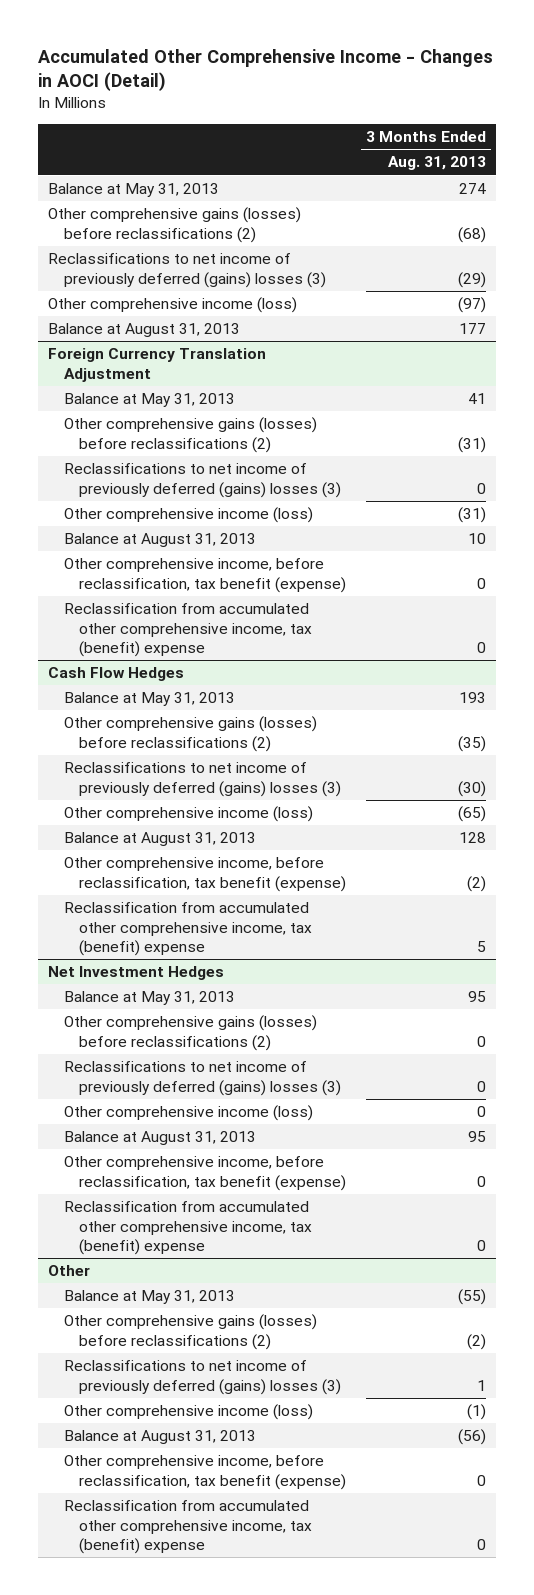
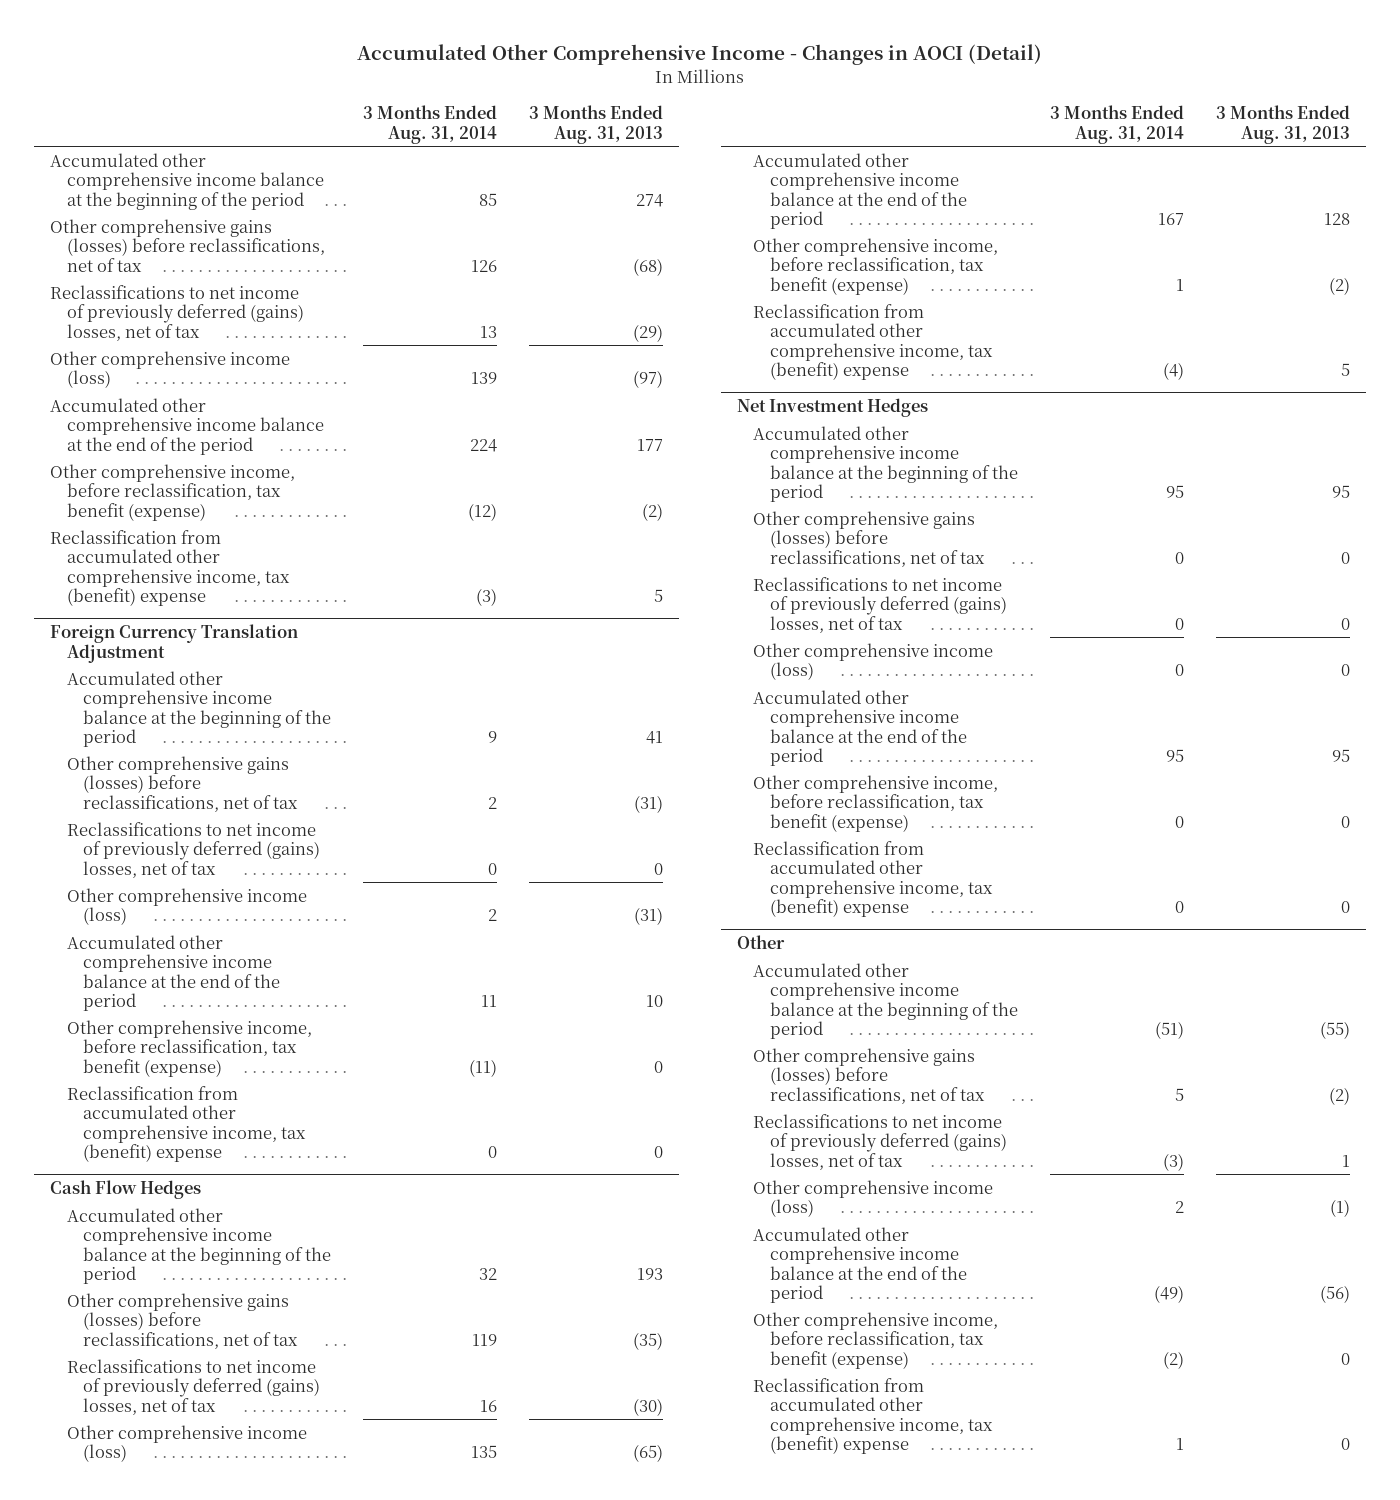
none -> [363,105,498,144] 3 Months Ended Aug. 31, 2014
[48,183,220,198] Balance at May 31, 2013 -> [50,152,324,210] Accumulated other comprehensive income balance at the beginning of the period
[48,207,302,243] Other comprehensive gains (losses) before reclassifications (2) -> [50,218,325,272] Other comprehensive gains (losses) before reclassifications, net of tax
[48,253,326,288] Reclassifications to net income of previously deferred (gains) losses (3) -> [50,284,304,341] Reclassifications to net income of previously deferred (gains) losses, net of tax
[48,323,241,338] Balance at August 31, 2013 -> [50,397,324,455] Accumulated other comprehensive income balance at the end of the period
none -> [50,463,296,521] Other comprehensive income, before reclassification, tax benefit (expense)
none -> [50,529,290,606] Reclassification from accumulated other comprehensive income, tax (benefit) expense
[63,393,235,408] Balance at May 31, 2013 -> [66,670,332,747] Accumulated other comprehensive income balance at the beginning of the period
[63,417,317,453] Other comprehensive gains (losses) before reclassifications (2) -> [66,755,299,812] Other comprehensive gains (losses) before reclassifications, net of tax
[63,463,341,498] Reclassifications to net income of previously deferred (gains) losses (3) -> [66,821,321,878] Reclassifications to net income of previously deferred (gains) losses, net of tax
[63,533,256,548] Balance at August 31, 2013 -> [66,934,281,1011] Accumulated other comprehensive income balance at the end of the period
[63,692,235,707] Balance at May 31, 2013 -> [66,1207,332,1284] Accumulated other comprehensive income balance at the beginning of the period
[63,716,317,752] Other comprehensive gains (losses) before reclassifications (2) -> [66,1292,299,1349] Other comprehensive gains (losses) before reclassifications, net of tax
[63,762,341,797] Reclassifications to net income of previously deferred (gains) losses (3) -> [66,1358,321,1415] Reclassifications to net income of previously deferred (gains) losses, net of tax
[63,832,256,847] Balance at August 31, 2013 -> [753,152,967,229] Accumulated other comprehensive income balance at the end of the period
[63,991,235,1006] Balance at May 31, 2013 -> [753,425,1018,502] Accumulated other comprehensive income balance at the beginning of the period
[63,1015,317,1051] Other comprehensive gains (losses) before reclassifications (2) -> [753,510,985,567] Other comprehensive gains (losses) before reclassifications, net of tax
[63,1061,341,1096] Reclassifications to net income of previously deferred (gains) losses (3) -> [753,576,1007,633] Reclassifications to net income of previously deferred (gains) losses, net of tax
[63,1131,256,1146] Balance at August 31, 2013 -> [753,689,967,766] Accumulated other comprehensive income balance at the end of the period
[63,1290,235,1305] Balance at May 31, 2013 -> [753,962,1018,1039] Accumulated other comprehensive income balance at the beginning of the period
[63,1314,317,1350] Other comprehensive gains (losses) before reclassifications (2) -> [753,1047,985,1104] Other comprehensive gains (losses) before reclassifications, net of tax
[63,1360,341,1395] Reclassifications to net income of previously deferred (gains) losses (3) -> [753,1113,1007,1170] Reclassifications to net income of previously deferred (gains) losses, net of tax
[63,1430,256,1445] Balance at August 31, 2013 -> [753,1226,967,1303] Accumulated other comprehensive income balance at the end of the period

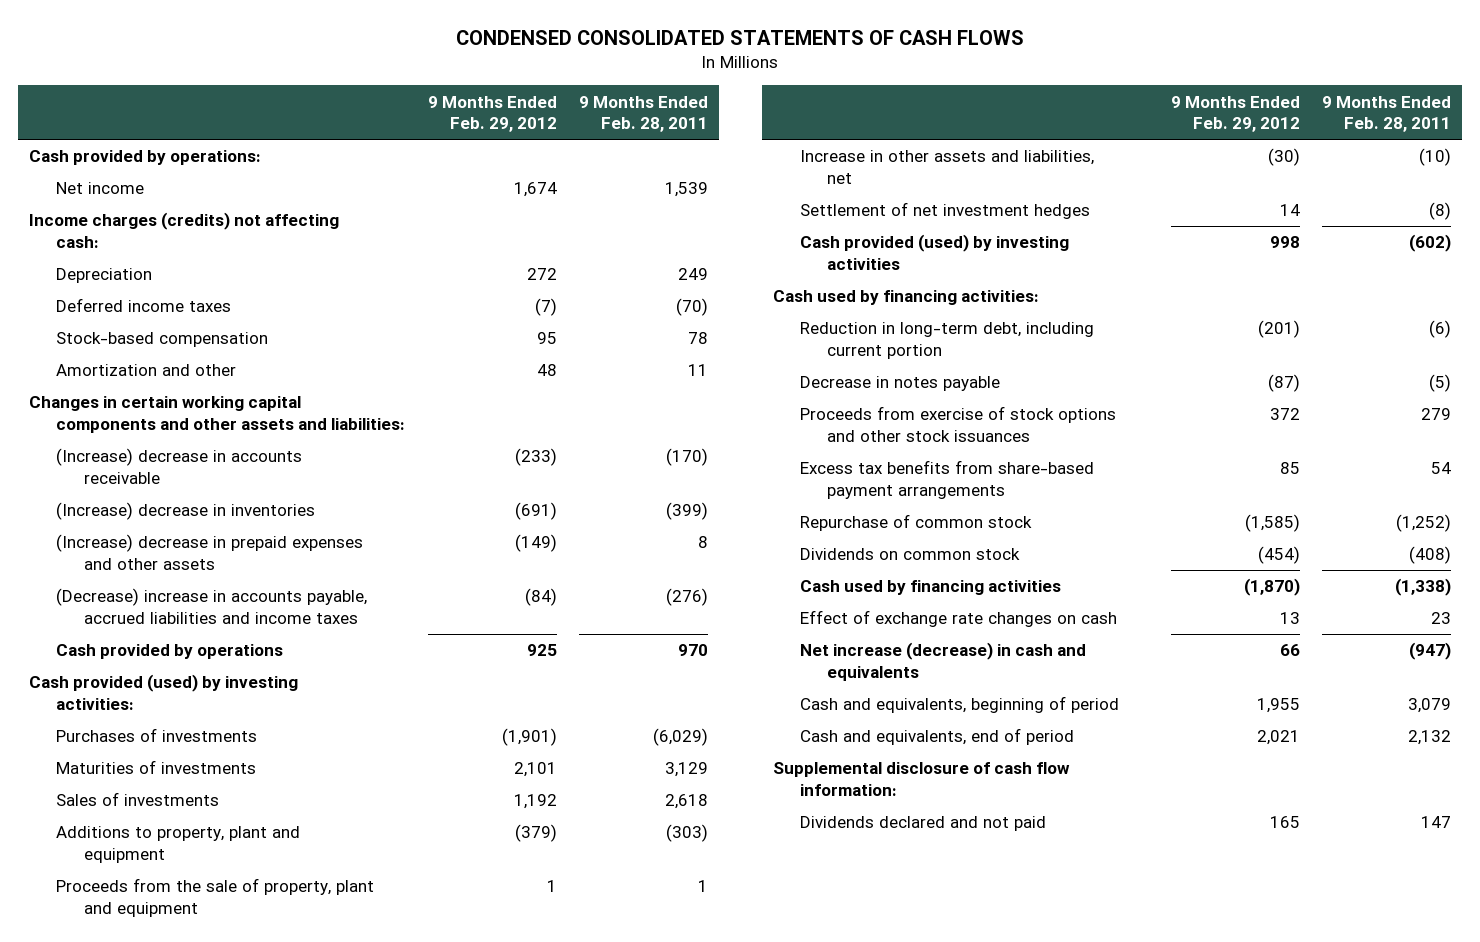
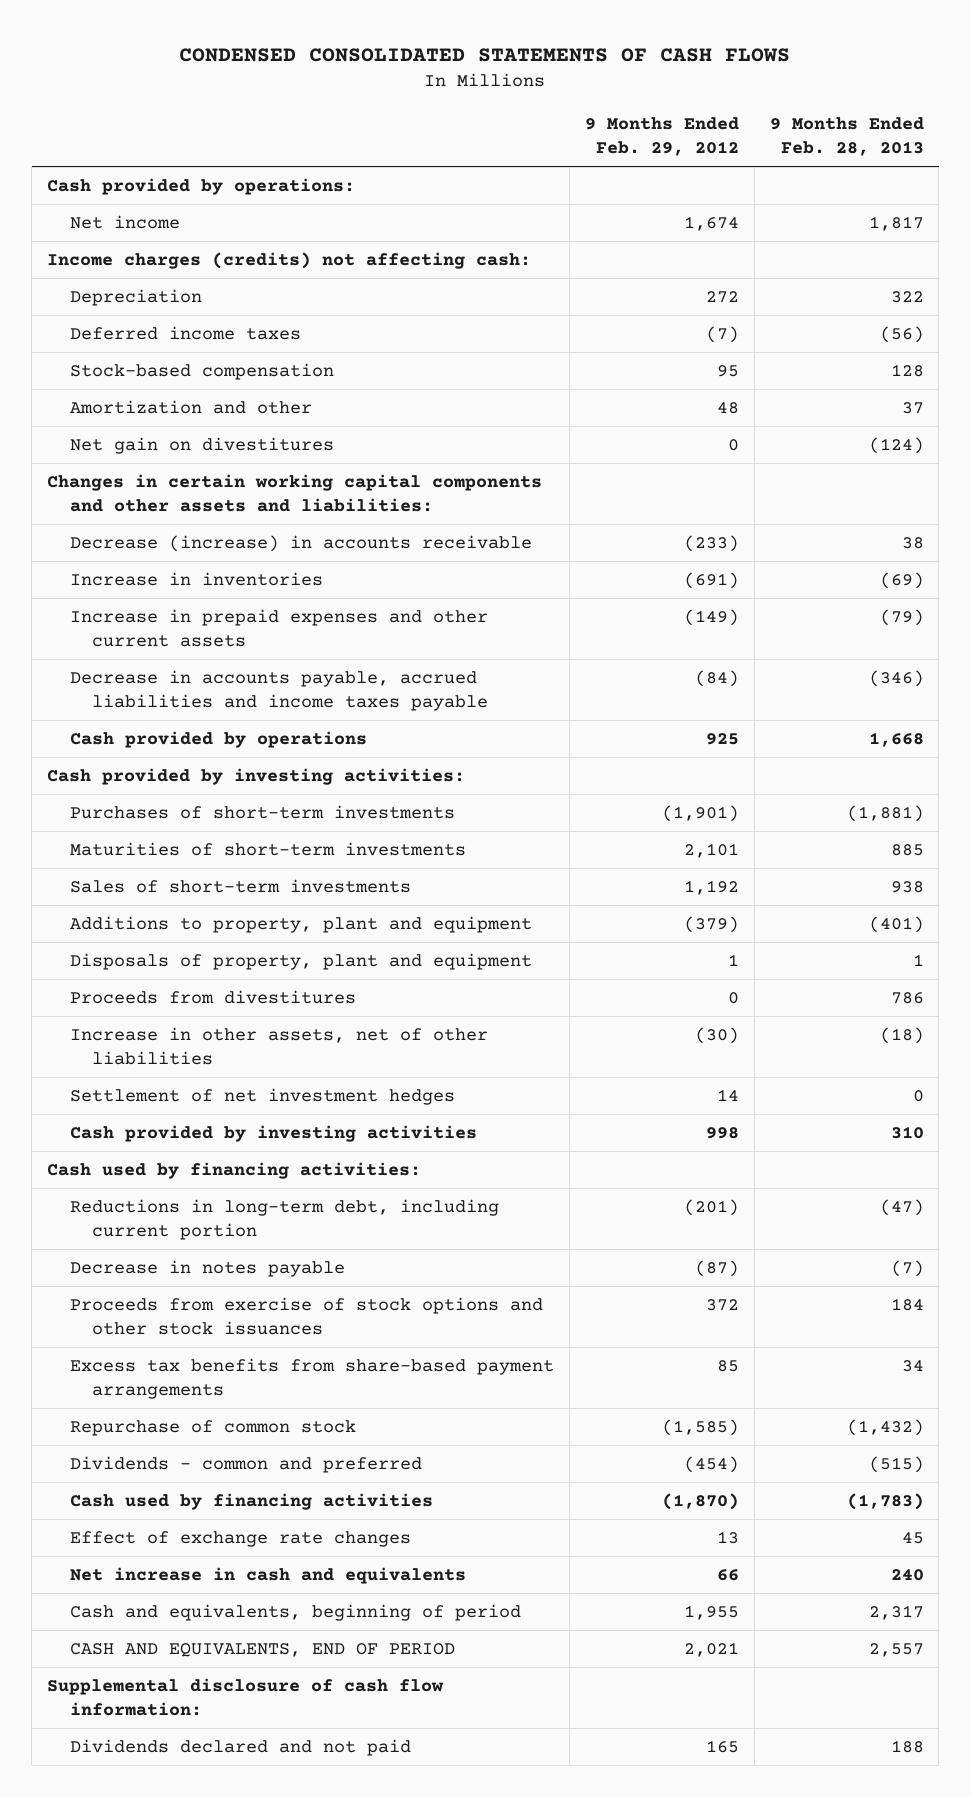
[578,95,708,133] 9 Months Ended Feb. 28, 2011 -> none
none -> [769,116,924,156] 9 Months Ended Feb. 28, 2013
none -> [69,437,334,455] Net gain on divestitures
[56,448,303,484] (Increase) decrease in accounts receivable -> [69,535,532,553] Decrease (increase) in accounts receivable
[56,502,316,521] (Increase) decrease in inventories -> [69,572,323,587] Increase in inventories
[56,534,364,570] (Increase) decrease in prepaid expenses and other assets -> [69,609,488,648] Increase in prepaid expenses and other current assets
[56,588,368,624] (Decrease) increase in accounts payable, accrued liabilities and income taxes -> [69,670,489,712] Decrease in accounts payable, accrued liabilities and income taxes payable
[29,674,299,710] Cash provided (used) by investing activities: -> [47,768,466,786] Cash provided by investing activities:
[56,728,258,743] Purchases of investments -> [69,805,455,820] Purchases of short-term investments
[56,760,257,775] Maturities of investments -> [69,842,466,857] Maturities of short-term investments
[56,792,220,807] Sales of investments -> [69,879,411,894] Sales of short-term investments
[56,878,375,917] Proceeds from the sale of property, plant and equipment -> [69,953,532,971] Disposals of property, plant and equipment
none -> [69,990,356,1005] Proceeds from divestitures
[800,150,1095,184] Increase in other assets and liabilities, net -> [69,1027,488,1066] Increase in other assets, net of other liabilities
[800,234,1070,270] Cash provided (used) by investing activities -> [69,1125,477,1143] Cash provided by investing activities
[800,322,1095,359] Reduction in long-term debt, including current portion -> [69,1199,499,1241] Reductions in long-term debt, including current portion
[800,548,1021,561] Dividends on common stock -> [69,1456,422,1474] Dividends - common and preferred
[800,610,1118,628] Effect of exchange rate changes on cash -> [69,1531,411,1548] Effect of exchange rate changes
[800,642,1087,681] Net increase (decrease) in cash and equivalents -> [69,1567,466,1585] Net increase in cash and equivalents
[800,728,1075,746] Cash and equivalents, end of period -> [69,1643,455,1658] CASH AND EQUIVALENTS, END OF PERIOD

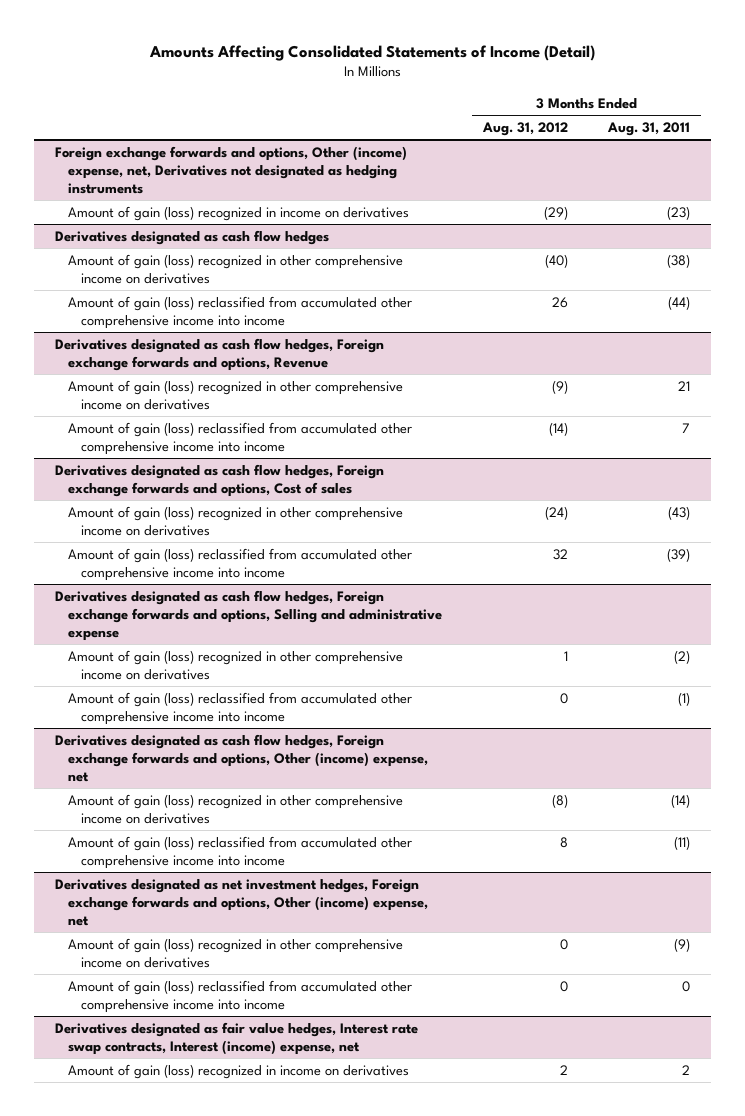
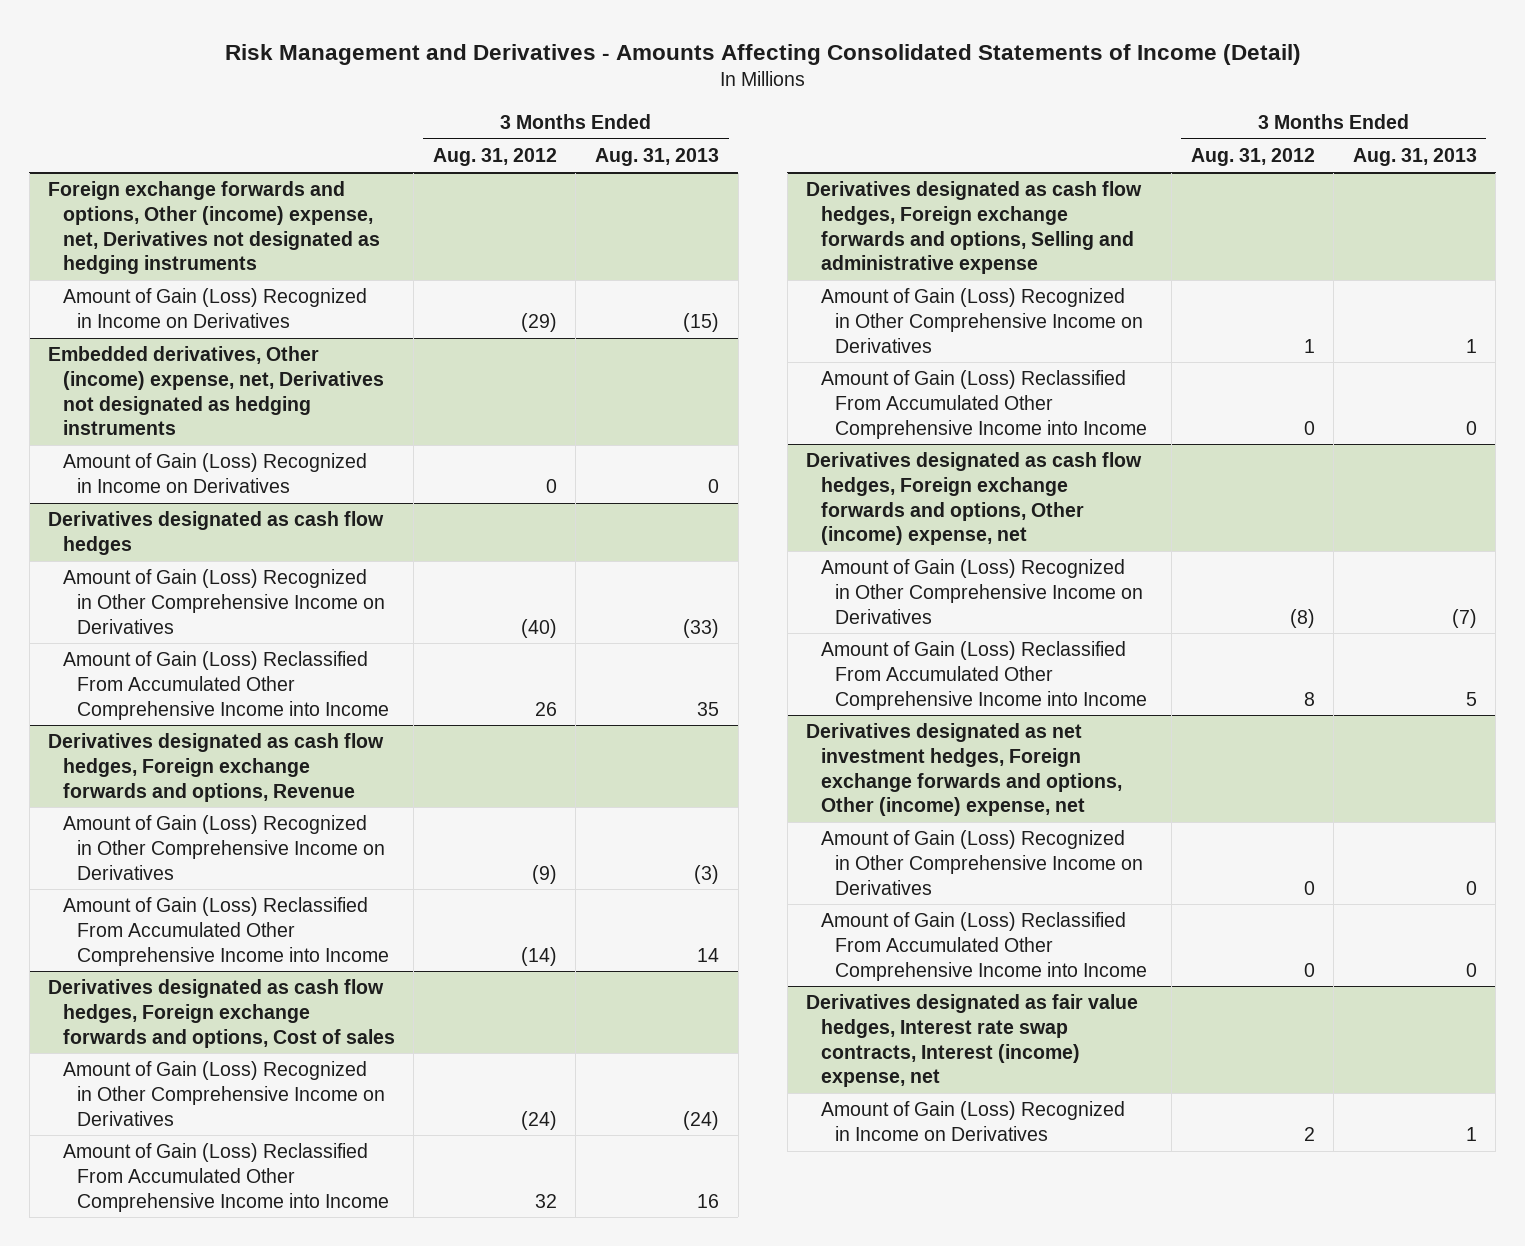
[148,44,595,61] Amounts Affecting Consolidated Statements of Income (Detail) -> [224,43,1301,65] Risk Management and Derivatives - Amounts Affecting Consolidated Statements of Income (Detail)
[607,121,691,136] Aug. 31, 2011 -> none
none -> [594,148,719,167] Aug. 31, 2013
[67,205,409,221] Amount of gain (loss) recognized in income on derivatives -> [62,288,367,328] Amount of Gain (Loss) Recognized in Income on Derivatives
none -> [48,346,384,436] Embedded derivatives, Other (income) expense, net, Derivatives not designated as hedging instruments
none -> [62,453,367,493] Amount of Gain (Loss) Recognized in Income on Derivatives
[67,253,403,284] Amount of gain (loss) recognized in other comprehensive income on derivatives -> [62,569,386,634] Amount of Gain (Loss) Recognized in Other Comprehensive Income on Derivatives
[67,295,412,329] Amount of gain (loss) reclassified from accumulated other comprehensive income into income -> [62,651,390,720] Amount of Gain (Loss) Reclassified From Accumulated Other Comprehensive Income into Income
[67,379,403,410] Amount of gain (loss) recognized in other comprehensive income on derivatives -> [62,815,386,880] Amount of Gain (Loss) Recognized in Other Comprehensive Income on Derivatives
[67,421,412,455] Amount of gain (loss) reclassified from accumulated other comprehensive income into income -> [62,897,390,966] Amount of Gain (Loss) Reclassified From Accumulated Other Comprehensive Income into Income
[67,505,403,536] Amount of gain (loss) recognized in other comprehensive income on derivatives -> [62,1061,386,1126] Amount of Gain (Loss) Recognized in Other Comprehensive Income on Derivatives
[67,547,412,581] Amount of gain (loss) reclassified from accumulated other comprehensive income into income -> [62,1143,390,1212] Amount of Gain (Loss) Reclassified From Accumulated Other Comprehensive Income into Income
[67,649,403,680] Amount of gain (loss) recognized in other comprehensive income on derivatives -> [820,288,1144,353] Amount of Gain (Loss) Recognized in Other Comprehensive Income on Derivatives
[67,691,412,725] Amount of gain (loss) reclassified from accumulated other comprehensive income into income -> [820,370,1148,439] Amount of Gain (Loss) Reclassified From Accumulated Other Comprehensive Income into Income
[67,793,403,824] Amount of gain (loss) recognized in other comprehensive income on derivatives -> [820,559,1144,624] Amount of Gain (Loss) Recognized in Other Comprehensive Income on Derivatives
[67,835,412,869] Amount of gain (loss) reclassified from accumulated other comprehensive income into income -> [820,641,1148,710] Amount of Gain (Loss) Reclassified From Accumulated Other Comprehensive Income into Income
[67,937,403,968] Amount of gain (loss) recognized in other comprehensive income on derivatives -> [820,830,1144,895] Amount of Gain (Loss) Recognized in Other Comprehensive Income on Derivatives
[67,979,412,1013] Amount of gain (loss) reclassified from accumulated other comprehensive income into income -> [820,912,1148,981] Amount of Gain (Loss) Reclassified From Accumulated Other Comprehensive Income into Income
[67,1063,409,1079] Amount of gain (loss) recognized in income on derivatives -> [820,1101,1125,1141] Amount of Gain (Loss) Recognized in Income on Derivatives

